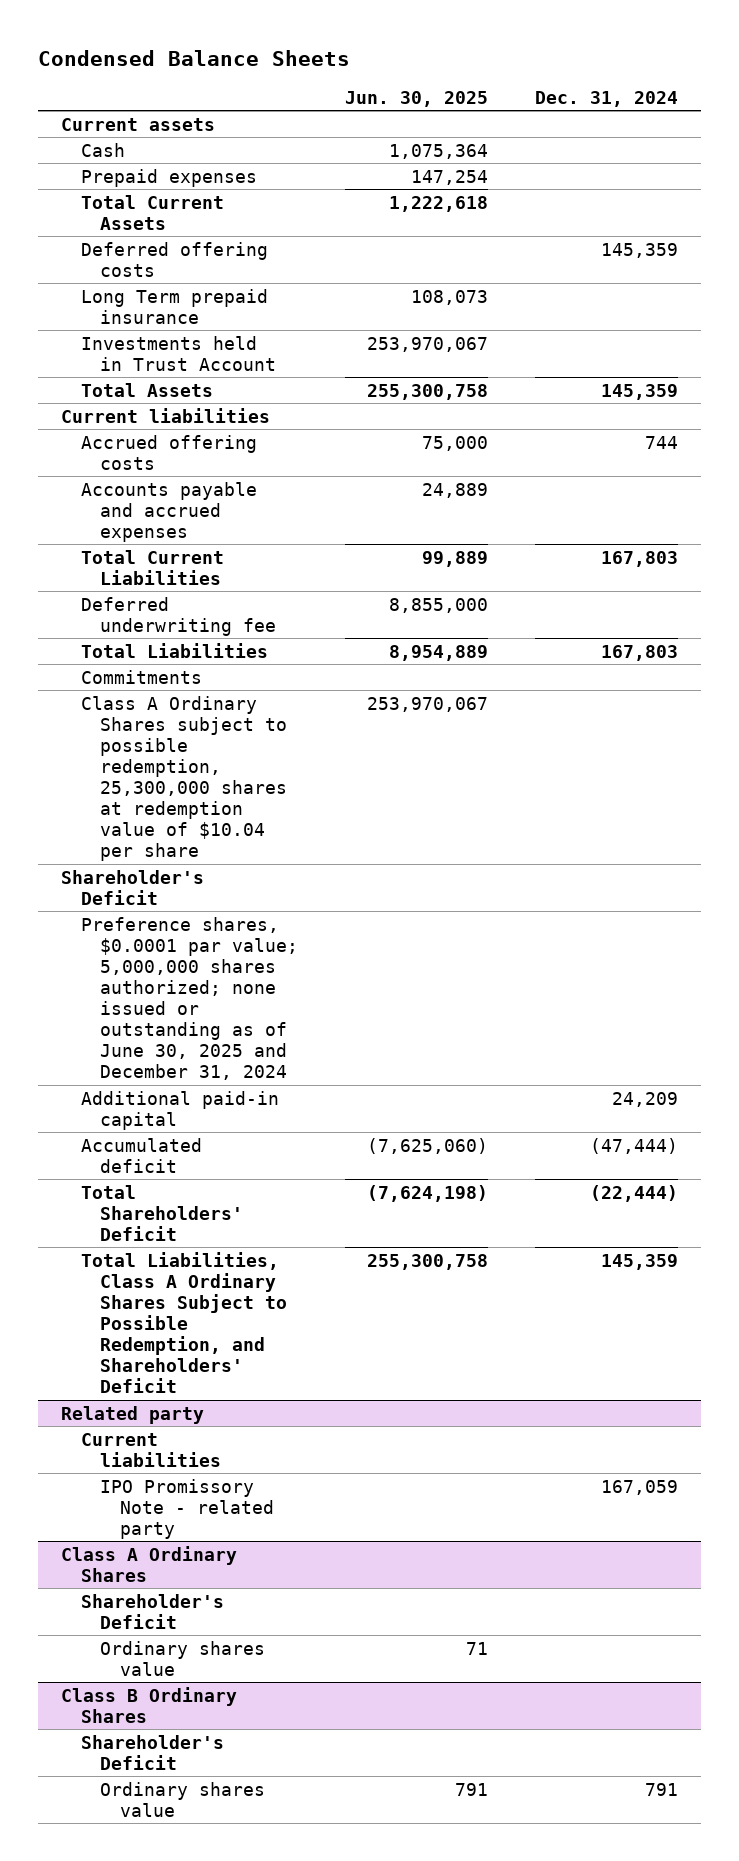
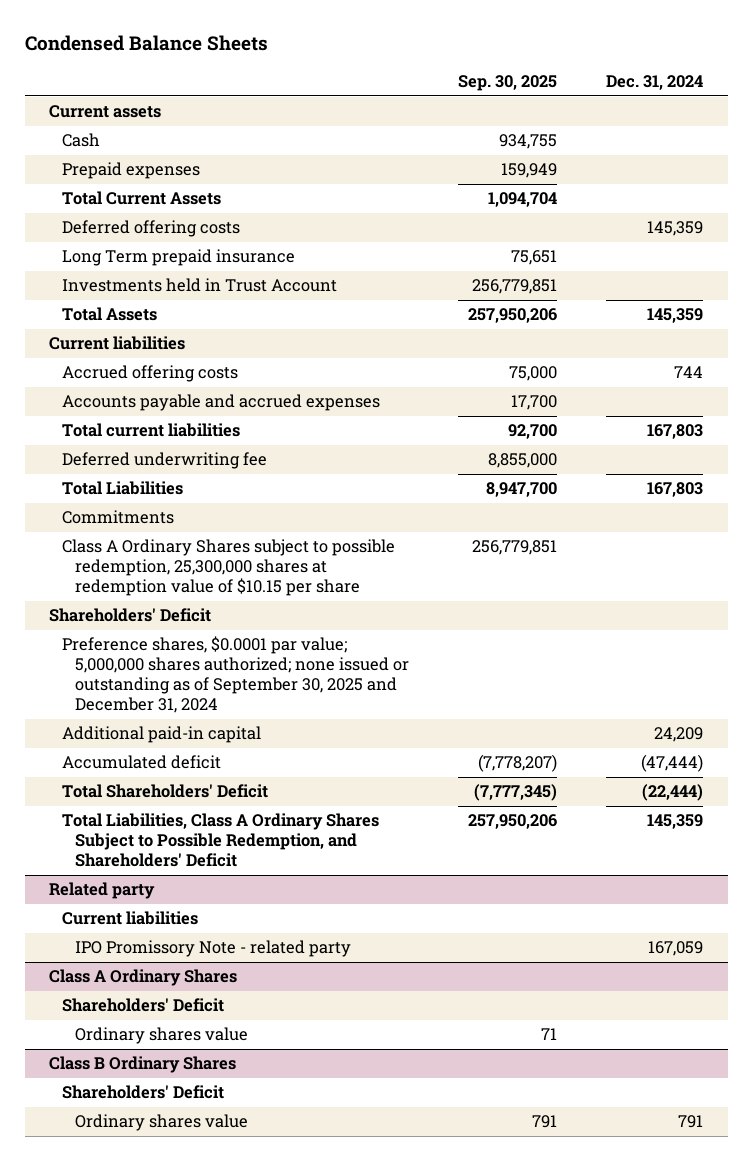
[345,90,489,107] Jun. 30, 2025 -> none
none -> [458,75,558,92] Sep. 30, 2025
[80,549,224,585] Total Current Liabilities -> [62,423,241,438] Total current liabilities
[80,695,288,862] Class A Ordinary Shares subject to possible redemption, 25,300,000 shares at redemption value of $10.04 per share -> [62,539,396,597] Class A Ordinary Shares subject to possible redemption, 25,300,000 shares at redemption value of $10.15 per share
[61,869,205,905] Shareholder's Deficit -> [49,608,212,623] Shareholders' Deficit
[80,916,299,1081] Preference shares, $0.0001 par value; 5,000,000 shares authorized; none issued or outstanding as of June 30, 2025 and December 31, 2024 -> [62,636,410,714] Preference shares, $0.0001 par value; 5,000,000 shares authorized; none issued or outstanding as of September 30, 2025 and December 31, 2024
[80,1593,224,1629] Shareholder's Deficit -> [62,998,225,1013] Shareholders' Deficit
[80,1734,224,1770] Shareholder's Deficit -> [62,1085,225,1100] Shareholders' Deficit

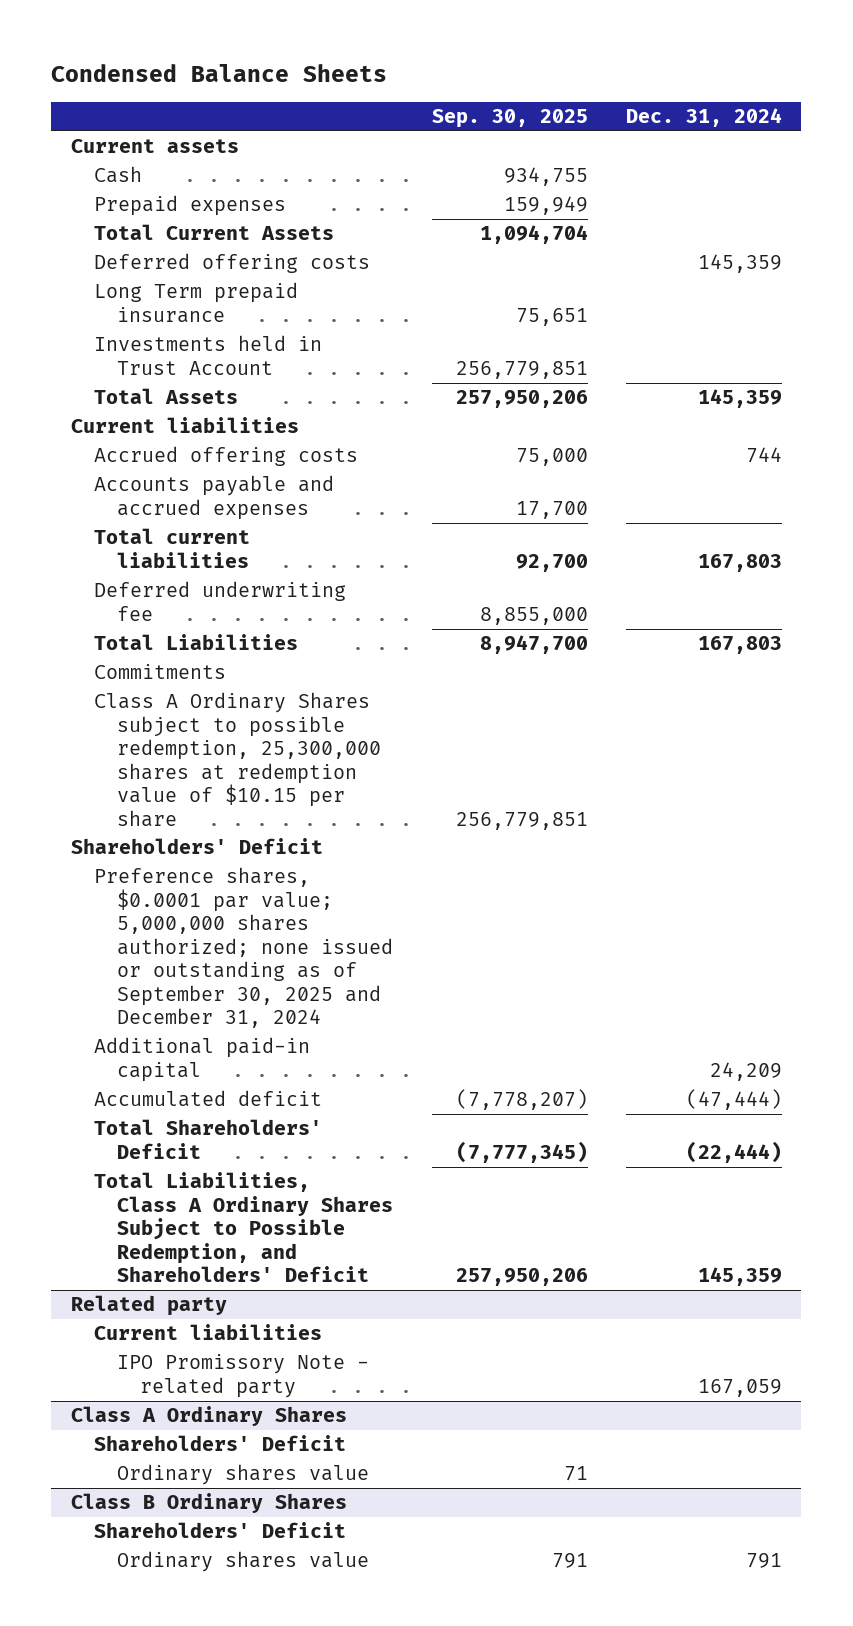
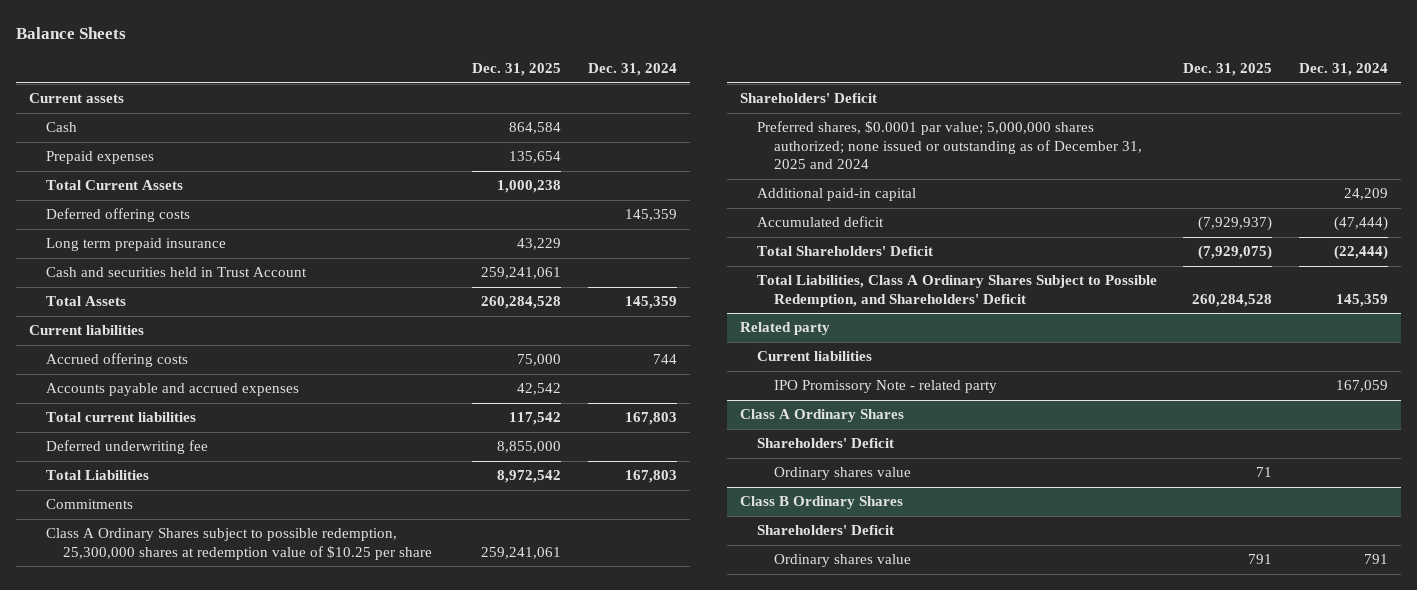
[51,63,388,82] Condensed Balance Sheets -> [16,27,127,40] Balance Sheets
[431,108,588,128] Sep. 30, 2025 -> none
none -> [472,63,562,77] Dec. 31, 2025
[93,282,298,323] Long Term prepaid insurance -> [46,238,227,252] Long term prepaid insurance
[93,335,322,375] Investments held in Trust Account -> [46,267,308,278] Cash and securities held in Trust Account
[93,692,382,827] Class A Ordinary Shares subject to possible redemption, 25,300,000 shares at redemption value of $10.15 per share -> [46,528,433,560] Class A Ordinary Shares subject to possible redemption, 25,300,000 shares at redemption value of $10.25 per share
[93,867,394,1029] Preference shares, $0.0001 par value; 5,000,000 shares authorized; none issued or outstanding as of September 30, 2025 and December 31, 2024 -> [757,121,1142,170] Preferred shares, $0.0001 par value; 5,000,000 shares authorized; none issued or outstanding as of December 31, 2025 and 2024

